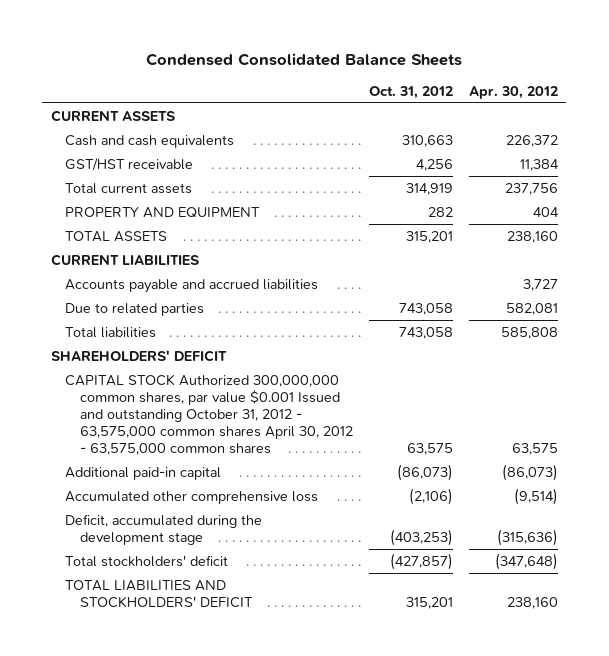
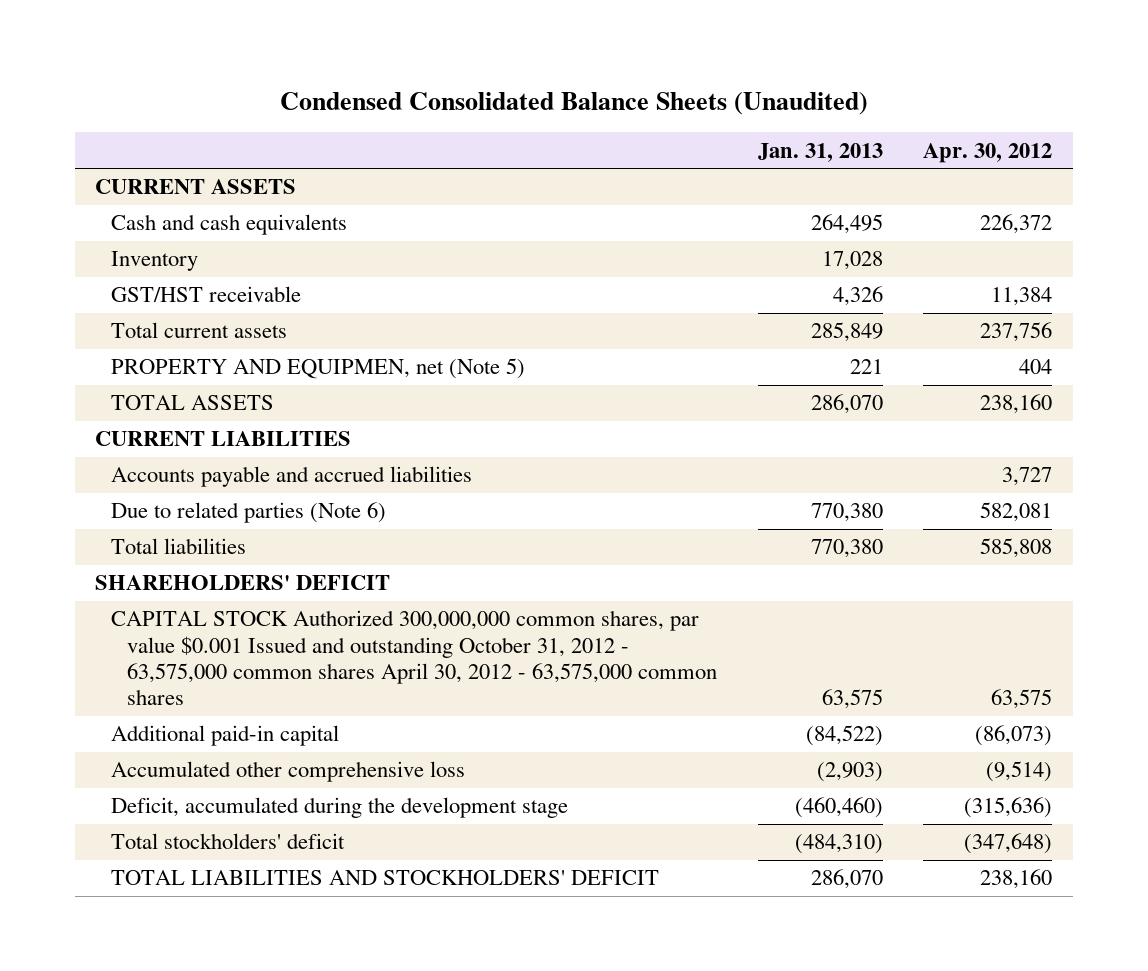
[146,52,463,66] Condensed Consolidated Balance Sheets -> [279,91,868,115] Condensed Consolidated Balance Sheets (Unaudited)
[368,85,453,99] Oct. 31, 2012 -> none
none -> [757,142,883,162] Jan. 31, 2013
none -> [111,251,199,272] Inventory
[65,206,261,218] PROPERTY AND EQUIPMENT -> [111,358,526,380] PROPERTY AND EQUIPMEN, net (Note 5)
[65,302,205,316] Due to related parties -> [111,502,387,524] Due to related parties (Note 6)

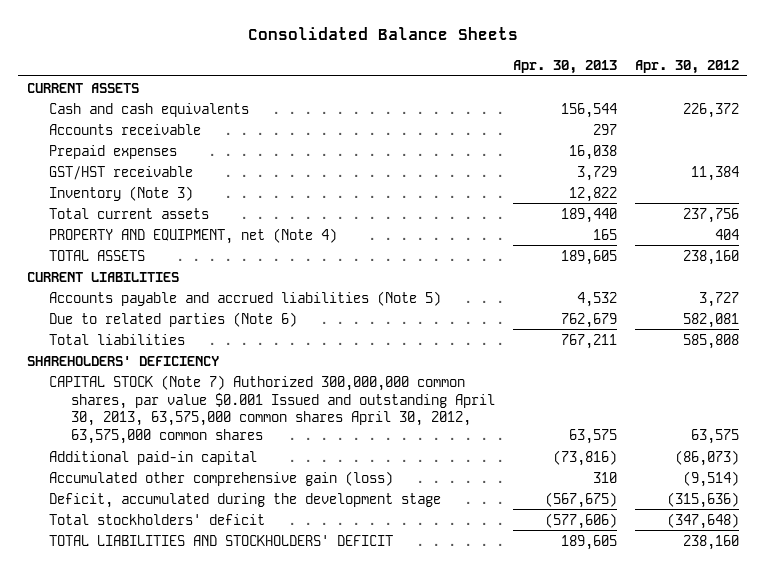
[279,91,868,115] Condensed Consolidated Balance Sheets (Unaudited) -> [247,27,518,41] Consolidated Balance Sheets
[757,142,883,162] Jan. 31, 2013 -> none
none -> [512,60,617,75] Apr. 30, 2013
[111,251,199,272] Inventory -> none
none -> [49,123,202,135] Accounts receivable
none -> [49,144,178,159] Prepaid expenses
none -> [49,185,194,201] Inventory (Note 3)
[111,358,526,380] PROPERTY AND EQUIPMEN, net (Note 5) -> [49,227,338,244] PROPERTY AND EQUIPMENT, net (Note 4)
[111,466,473,488] Accounts payable and accrued liabilities -> [49,290,442,306] Accounts payable and accrued liabilities (Note 5)
[95,575,391,591] SHAREHOLDERS' DEFICIT -> [27,355,220,366] SHAREHOLDERS' DEFICIENCY
[111,610,717,706] CAPITAL STOCK Authorized 300,000,000 common shares, par value $0.001 Issued and outstanding October 31, 2012 - 63,575,000 common shares April 30, 2012 - 63,575,000 common shares -> [49,374,495,445] CAPITAL STOCK (Note 7) Authorized 300,000,000 common shares, par value $0.001 Issued and outstanding April 30, 2013, 63,575,000 common shares April 30, 2012, 63,575,000 common shares
[111,761,466,783] Accumulated other comprehensive loss -> [49,470,394,486] Accumulated other comprehensive gain (loss)

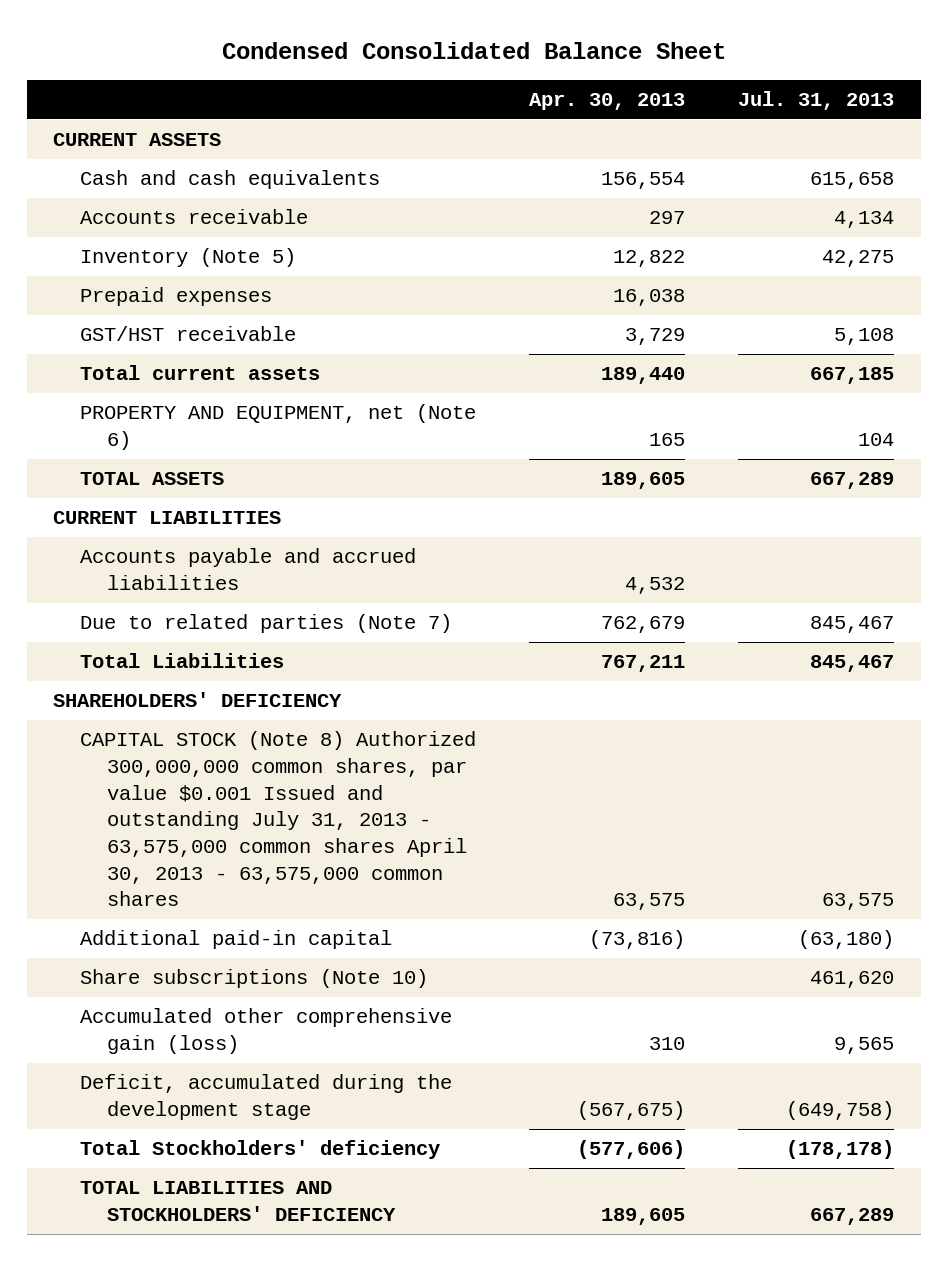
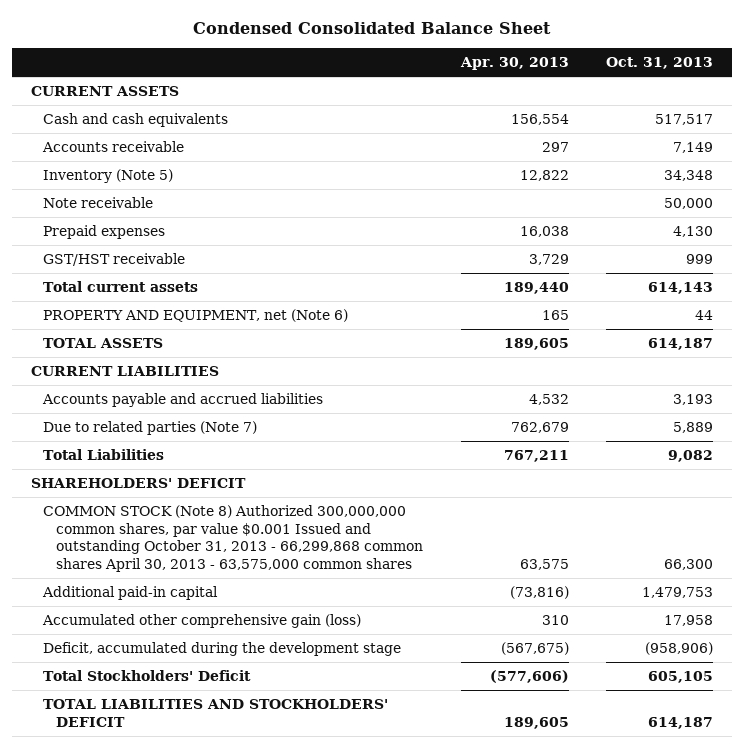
[738,90,895,110] Jul. 31, 2013 -> none
none -> [606,57,714,70] Oct. 31, 2013
none -> [43,197,154,209] Note receivable
[53,692,343,708] SHAREHOLDERS' DEFICIENCY -> [30,478,246,489] SHAREHOLDERS' DEFICIT
[80,731,477,907] CAPITAL STOCK (Note 8) Authorized 300,000,000 common shares, par value $0.001 Issued and outstanding July 31, 2013 - 63,575,000 common shares April 30, 2013 - 63,575,000 common shares -> [43,505,423,573] COMMON STOCK (Note 8) Authorized 300,000,000 common shares, par value $0.001 Issued and outstanding October 31, 2013 - 66,299,868 common shares April 30, 2013 - 63,575,000 common shares
[80,969,429,989] Share subscriptions (Note 10) -> none
[80,1140,441,1160] Total Stockholders' deficiency -> [43,670,252,682] Total Stockholders' Deficit
[80,1181,397,1222] TOTAL LIABILITIES AND STOCKHOLDERS' DEFICIENCY -> [43,699,389,727] TOTAL LIABILITIES AND STOCKHOLDERS' DEFICIT

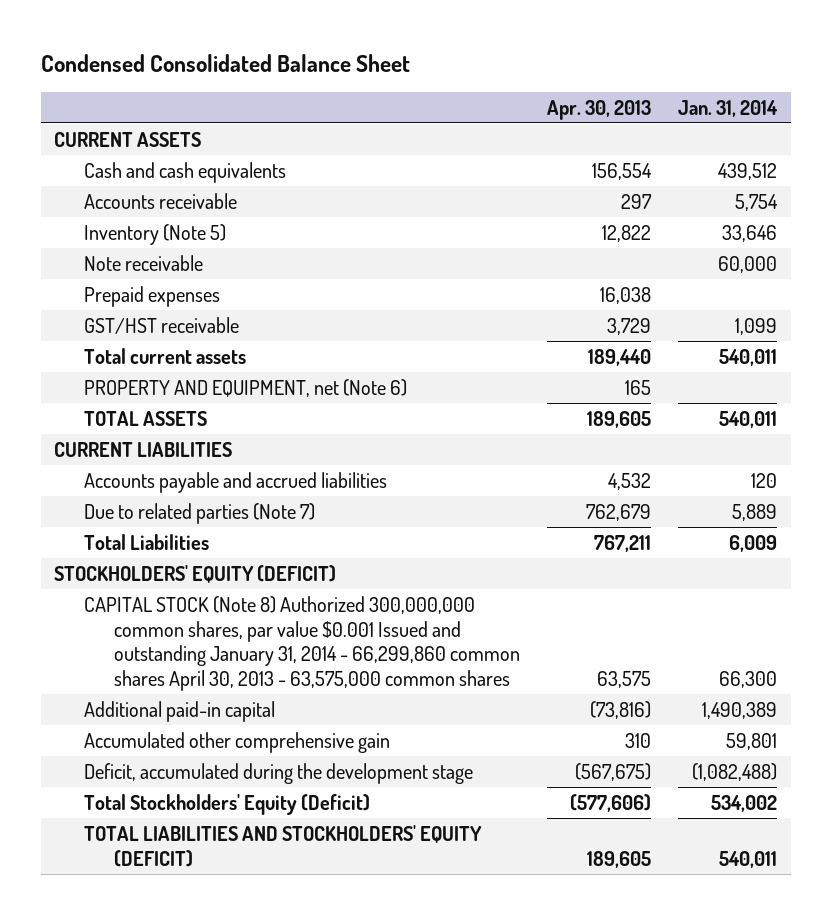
[606,57,714,70] Oct. 31, 2013 -> none
none -> [678,99,779,117] Jan. 31, 2014
[30,478,246,489] SHAREHOLDERS' DEFICIT -> [54,564,337,583] STOCKHOLDERS' EQUITY (DEFICIT)
[43,505,423,573] COMMON STOCK (Note 8) Authorized 300,000,000 common shares, par value $0.001 Issued and outstanding October 31, 2013 - 66,299,868 common shares April 30, 2013 - 63,575,000 common shares -> [83,595,520,691] CAPITAL STOCK (Note 8) Authorized 300,000,000 common shares, par value $0.001 Issued and outstanding January 31, 2014 - 66,299,860 common shares April 30, 2013 - 63,575,000 common shares
[42,614,362,629] Accumulated other comprehensive gain (loss) -> [83,731,390,753] Accumulated other comprehensive gain
[43,670,252,682] Total Stockholders' Deficit -> [83,793,370,815] Total Stockholders' Equity (Deficit)
[43,699,389,727] TOTAL LIABILITIES AND STOCKHOLDERS' DEFICIT -> [83,824,482,867] TOTAL LIABILITIES AND STOCKHOLDERS' EQUITY (DEFICIT)

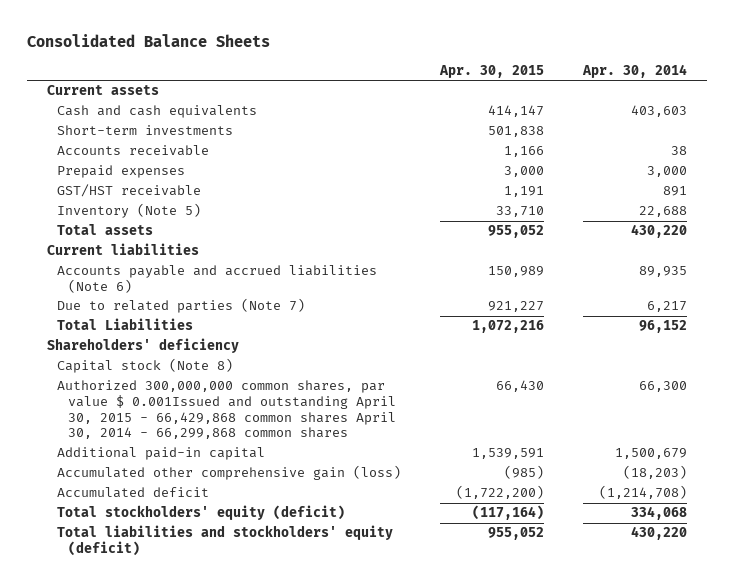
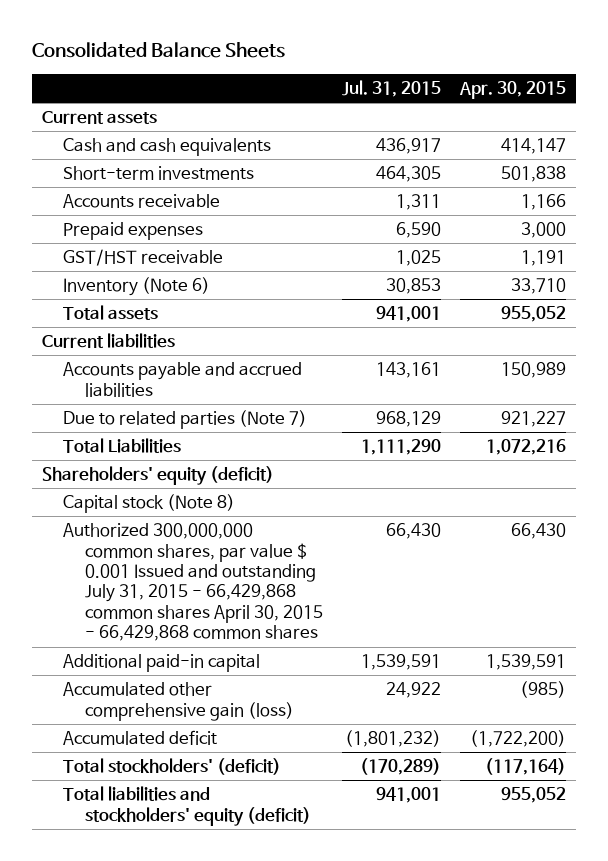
[582,63,688,78] Apr. 30, 2014 -> none
none -> [342,79,442,97] Jul. 31, 2015
[57,203,202,219] Inventory (Note 5) -> [63,277,211,297] Inventory (Note 6)
[57,265,378,294] Accounts payable and accrued liabilities (Note 6) -> [63,362,303,397] Accounts payable and accrued liabilities
[46,338,239,354] Shareholders' deficiency -> [41,466,274,486] Shareholders' equity (deficit)
[57,380,396,440] Authorized 300,000,000 common shares, par value $ 0.001Issued and outstanding April 30, 2015 - 66,429,868 common shares April 30, 2014 - 66,299,868 common shares -> [63,523,324,642] Authorized 300,000,000 common shares, par value $ 0.001 Issued and outstanding July 31, 2015 - 66,429,868 common shares April 30, 2015 - 66,429,868 common shares
[57,505,346,521] Total stockholders' equity (deficit) -> [63,758,282,776] Total stockholders' (deficit)

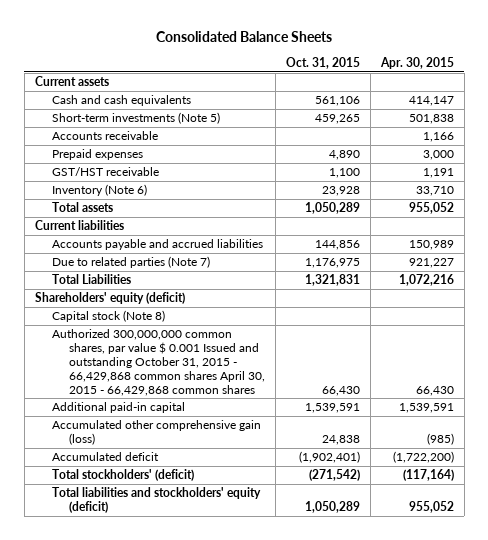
[342,79,442,97] Jul. 31, 2015 -> none
none -> [286,57,361,70] Oct. 31, 2015
[63,166,255,181] Short-term investments -> [51,112,220,125] Short-term investments (Note 5)
[63,523,324,642] Authorized 300,000,000 common shares, par value $ 0.001 Issued and outstanding July 31, 2015 - 66,429,868 common shares April 30, 2015 - 66,429,868 common shares -> [51,329,266,396] Authorized 300,000,000 common shares, par value $ 0.001 Issued and outstanding October 31, 2015 - 66,429,868 common shares April 30, 2015 - 66,429,868 common shares

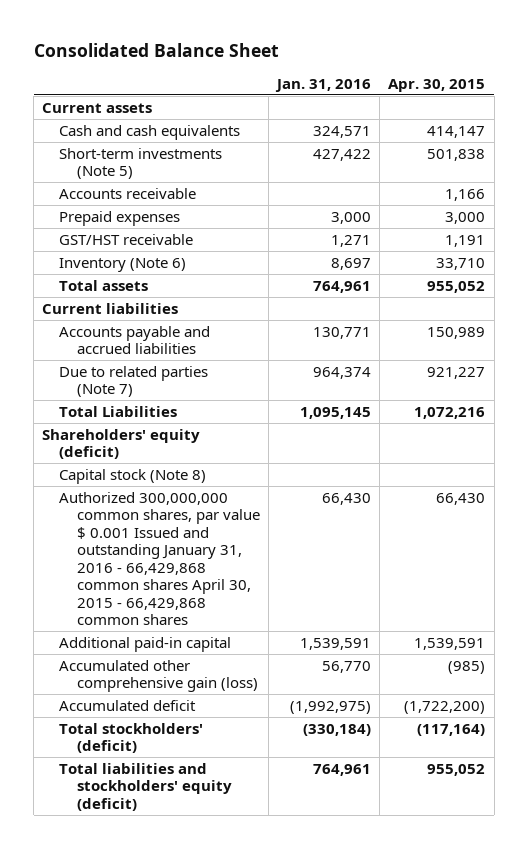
[156,31,333,43] Consolidated Balance Sheets -> [33,43,279,58] Consolidated Balance Sheet
[286,57,361,70] Oct. 31, 2015 -> none
none -> [274,78,371,92] Jan. 31, 2016
[51,329,266,396] Authorized 300,000,000 common shares, par value $ 0.001 Issued and outstanding October 31, 2015 - 66,429,868 common shares April 30, 2015 - 66,429,868 common shares -> [59,491,260,626] Authorized 300,000,000 common shares, par value $ 0.001 Issued and outstanding January 31, 2016 - 66,429,868 common shares April 30, 2015 - 66,429,868 common shares

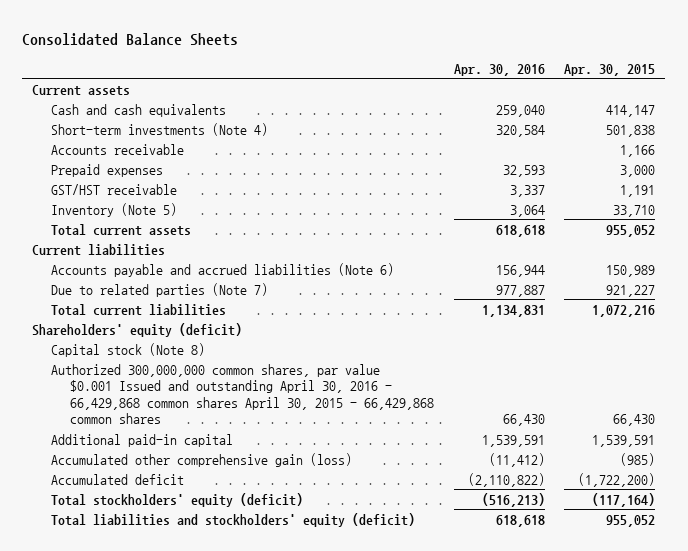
[33,43,279,58] Consolidated Balance Sheet -> [22,33,239,47] Consolidated Balance Sheets
[274,78,371,92] Jan. 31, 2016 -> none
none -> [453,63,545,76] Apr. 30, 2016
[59,147,223,180] Short-term investments (Note 5) -> [51,122,269,136] Short-term investments (Note 4)
[59,257,187,272] Inventory (Note 6) -> [51,202,178,217] Inventory (Note 5)
[59,279,149,291] Total assets -> [51,223,192,236] Total current assets
[59,325,211,355] Accounts payable and accrued liabilities -> [51,262,395,277] Accounts payable and accrued liabilities (Note 6)
[59,405,178,417] Total Liabilities -> [51,303,227,316] Total current liabilities
[59,491,260,626] Authorized 300,000,000 common shares, par value $ 0.001 Issued and outstanding January 31, 2016 - 66,429,868 common shares April 30, 2015 - 66,429,868 common shares -> [51,363,434,425] Authorized 300,000,000 common shares, par value $0.001 Issued and outstanding April 30, 2016 - 66,429,868 common shares April 30, 2015 - 66,429,868 common shares
[59,722,204,754] Total stockholders' (deficit) -> [51,492,304,507] Total stockholders' equity (deficit)

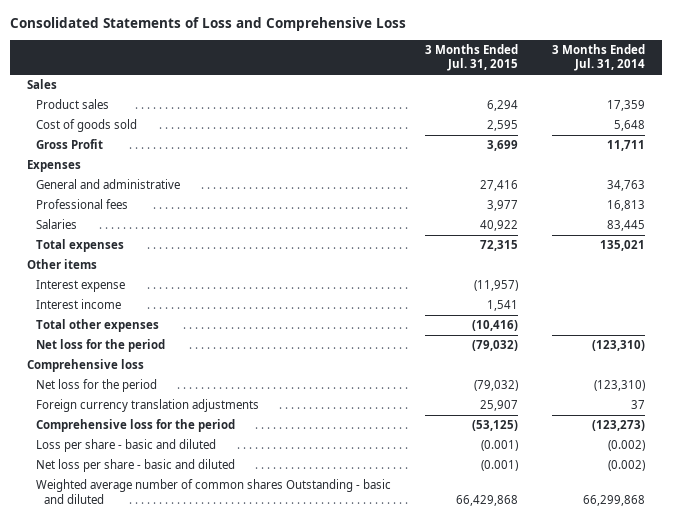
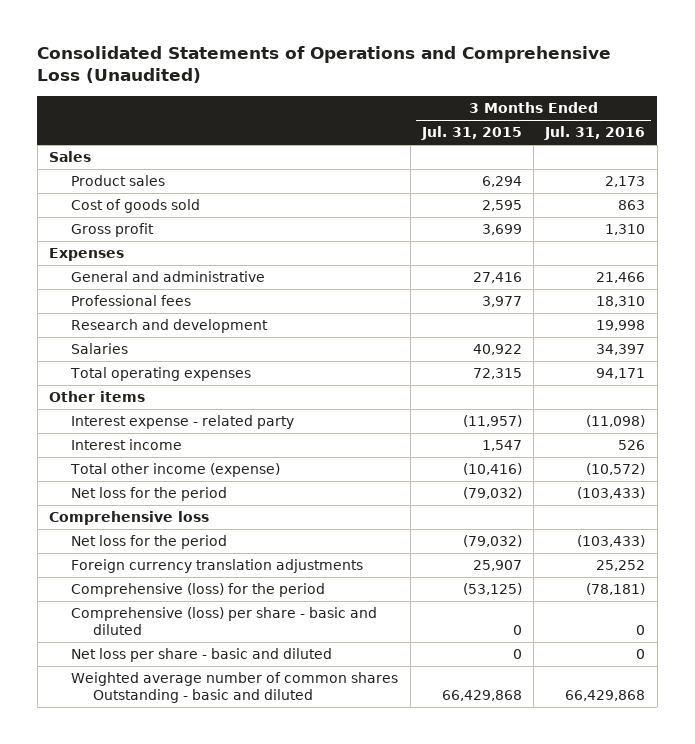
[10,17,407,32] Consolidated Statements of Loss and Comprehensive Loss -> [37,46,612,84] Consolidated Statements of Operations and Comprehensive Loss (Unaudited)
[552,43,646,72] 3 Months Ended Jul. 31, 2014 -> none
none -> [544,126,646,141] Jul. 31, 2016
[35,139,103,150] Gross Profit -> [71,223,155,238] Gross profit
none -> [71,319,269,334] Research and development
[35,239,124,253] Total expenses -> [70,367,252,382] Total operating expenses
[35,280,125,293] Interest expense -> [71,415,295,430] Interest expense - related party
[487,300,519,312] 1,541 -> [481,440,522,452] 1,547
[35,319,159,333] Total other expenses -> [70,463,281,478] Total other income (expense)
[35,419,235,433] Comprehensive loss for the period -> [71,583,326,598] Comprehensive (loss) for the period
[35,439,216,453] Loss per share - basic and diluted -> [71,607,378,635] Comprehensive (loss) per share - basic and diluted
[481,440,519,452] (0.001) -> [512,624,522,635] 0
[481,460,519,472] (0.001) -> [512,649,522,660] 0

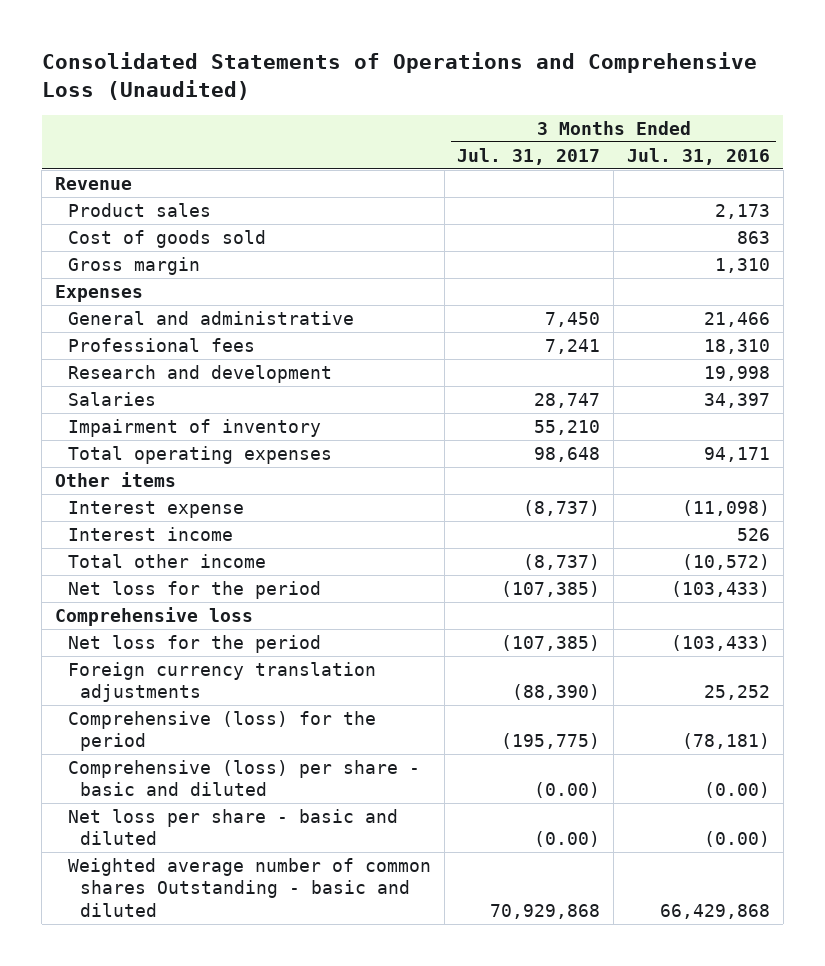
[420,126,522,141] Jul. 31, 2015 -> none
none -> [457,147,601,165] Jul. 31, 2017
[49,151,92,163] Sales -> [55,176,133,190] Revenue
[71,223,155,238] Gross profit -> [67,256,200,275] Gross margin
none -> [67,418,321,437] Impairment of inventory
[71,415,295,430] Interest expense - related party -> [67,500,244,518] Interest expense
[70,463,281,478] Total other income (expense) -> [67,553,266,568] Total other income
[636,624,646,635] 0 -> [703,782,770,799] (0.00)
[636,649,646,660] 0 -> [703,831,770,848] (0.00)

